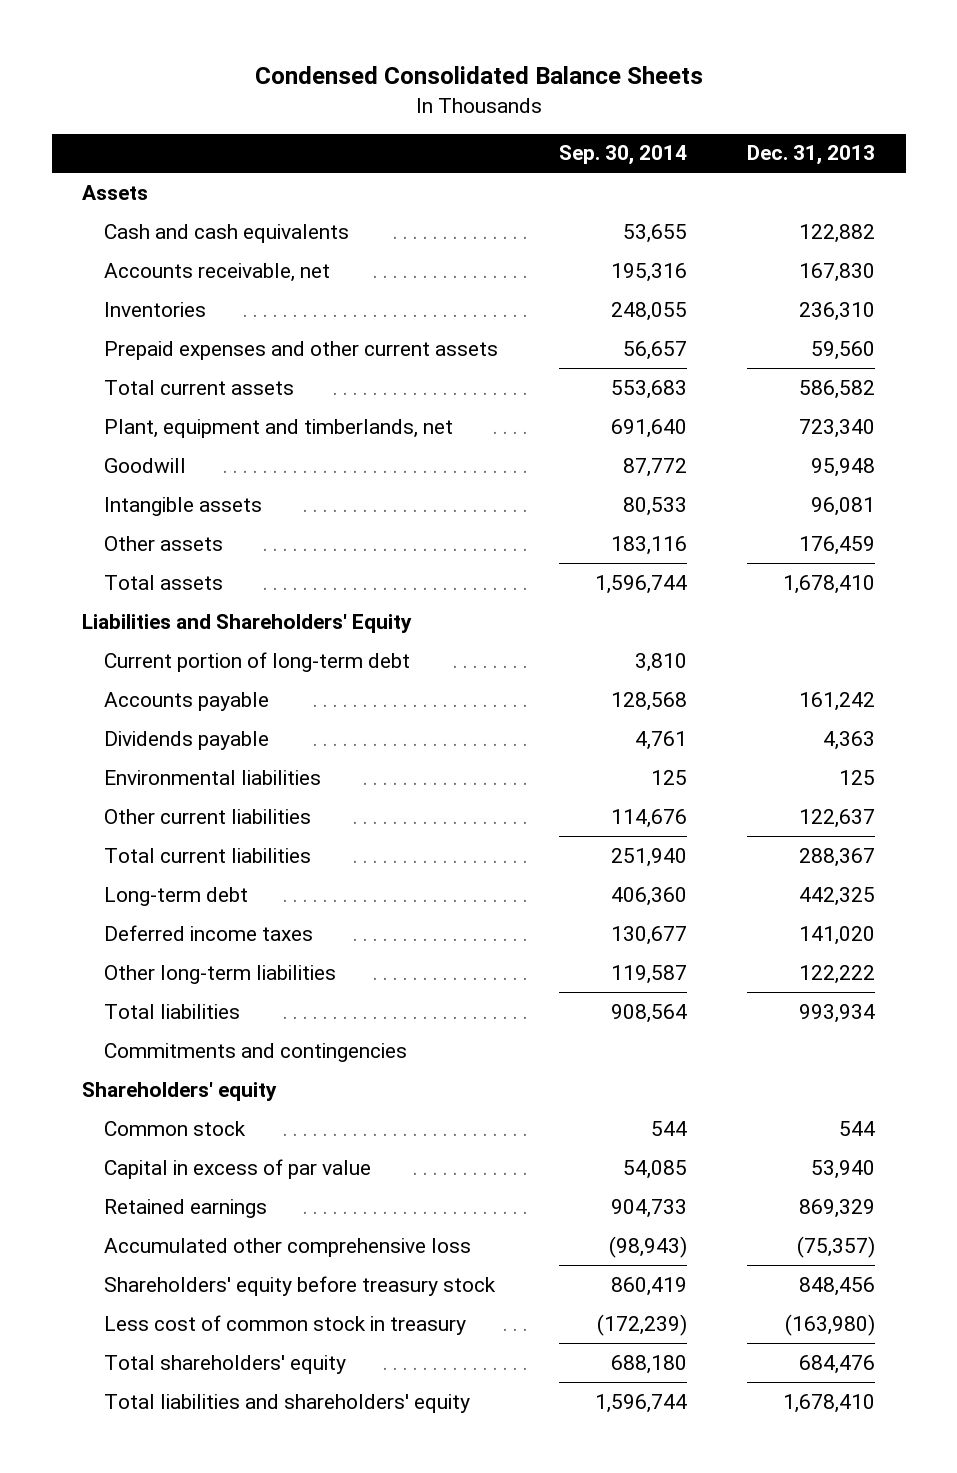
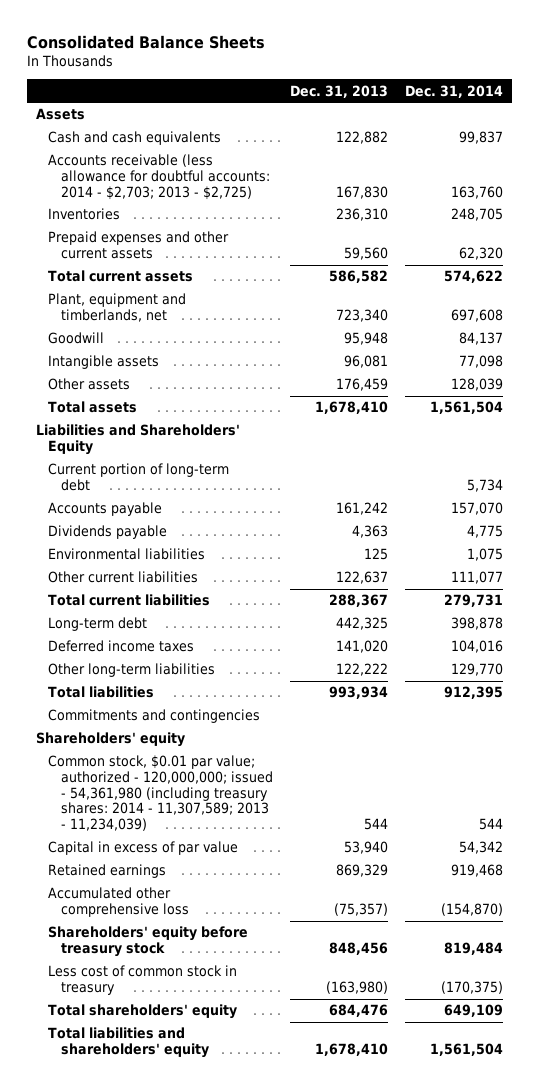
[254,66,703,85] Condensed Consolidated Balance Sheets -> [26,34,265,49] Consolidated Balance Sheets
[558,145,687,166] Sep. 30, 2014 -> none
none -> [405,84,504,98] Dec. 31, 2014
[103,262,330,282] Accounts receivable, net -> [48,154,270,200] Accounts receivable (less allowance for doubtful accounts: 2014 - $2,703; 2013 - $2,725)
[103,1120,246,1136] Common stock -> [48,755,273,831] Common stock, $0.01 par value; authorized - 120,000,000; issued - 54,361,980 (including treasury shares: 2014 - 11,307,589; 2013 - 11,234,039)

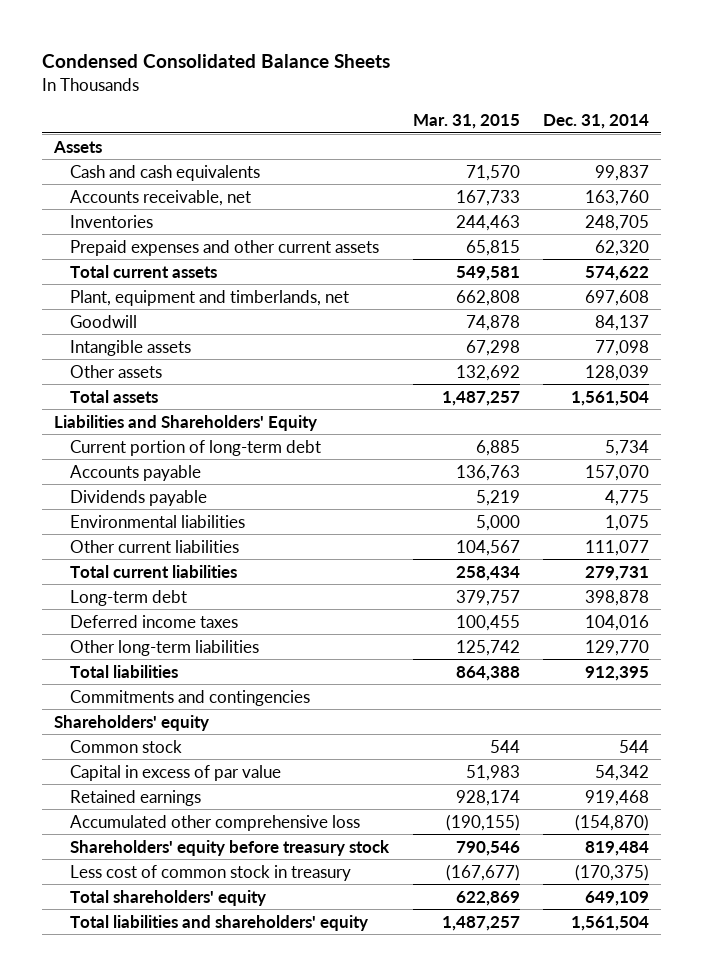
[26,34,265,49] Consolidated Balance Sheets -> [42,54,391,69] Condensed Consolidated Balance Sheets
[290,84,389,98] Dec. 31, 2013 -> none
none -> [412,113,520,129] Mar. 31, 2015
[48,154,270,200] Accounts receivable (less allowance for doubtful accounts: 2014 - $2,703; 2013 - $2,725) -> [70,189,252,206] Accounts receivable, net
[48,755,273,831] Common stock, $0.01 par value; authorized - 120,000,000; issued - 54,361,980 (including treasury shares: 2014 - 11,307,589; 2013 - 11,234,039) -> [70,739,183,753] Common stock

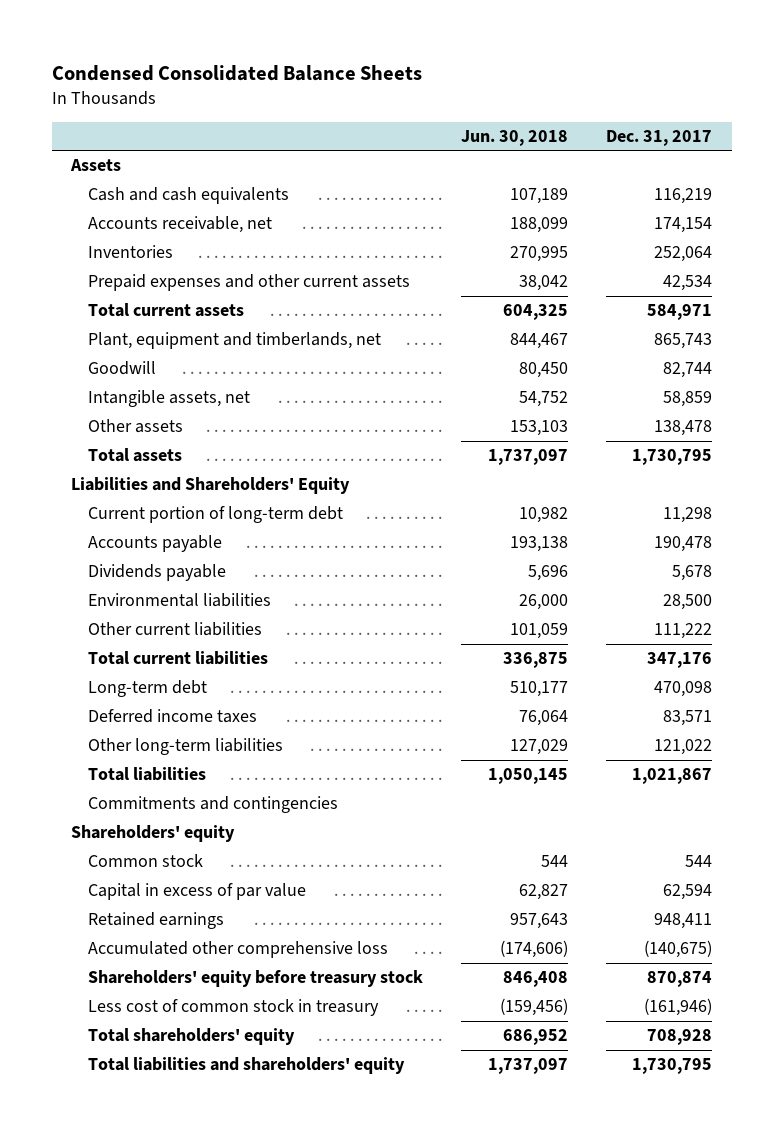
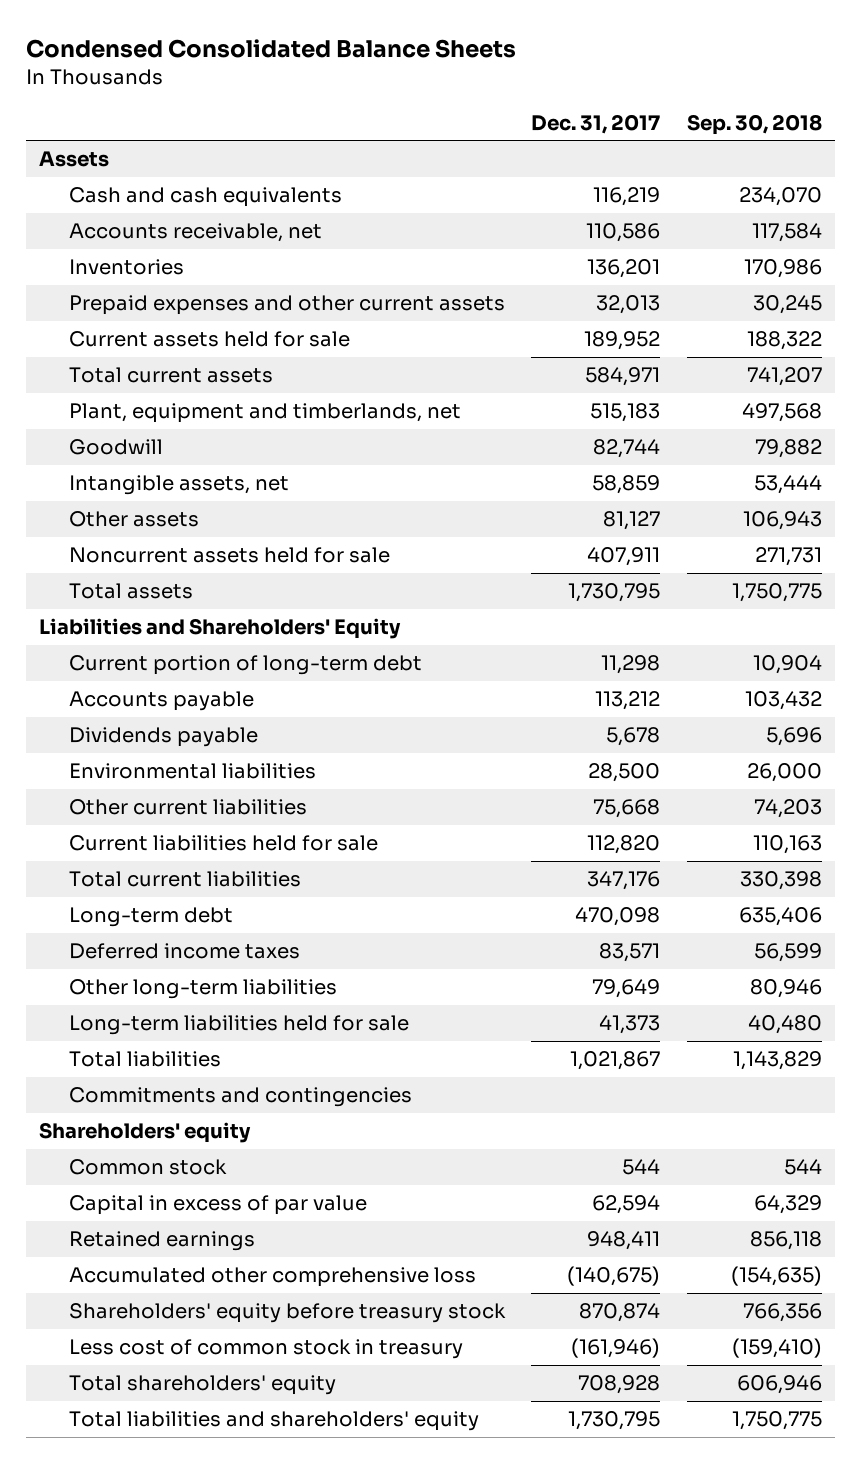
[461,129,569,146] Jun. 30, 2018 -> none
none -> [686,113,822,135] Sep. 30, 2018
[654,217,713,234] 174,154 -> [586,223,661,243] 110,586
[654,246,713,263] 252,064 -> [587,259,661,279] 136,201
[663,275,713,292] 42,534 -> [596,295,661,315] 32,013
none -> [68,331,350,348] Current assets held for sale
[654,333,713,350] 865,743 -> [590,403,661,423] 515,183
[654,420,713,437] 138,478 -> [603,511,661,531] 81,127
none -> [68,547,390,564] Noncurrent assets held for sale
[654,536,713,553] 190,478 -> [595,691,661,711] 113,212
[654,623,713,640] 111,222 -> [593,799,661,819] 75,668
none -> [68,835,378,852] Current liabilities held for sale
[654,739,713,756] 121,022 -> [592,979,661,999] 79,649
none -> [68,1015,409,1036] Long-term liabilities held for sale

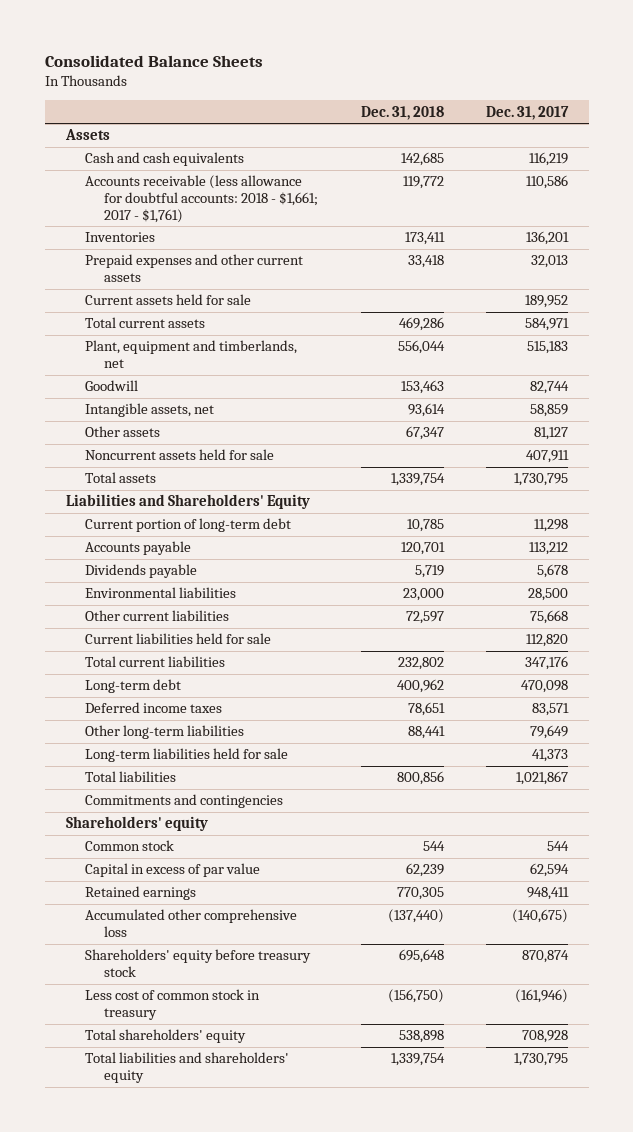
[25,38,516,58] Condensed Consolidated Balance Sheets -> [44,54,263,67] Consolidated Balance Sheets
[686,113,822,135] Sep. 30, 2018 -> none
none -> [360,105,444,120] Dec. 31, 2018
[68,223,322,243] Accounts receivable, net -> [85,175,319,223] Accounts receivable (less allowance for doubtful accounts: 2018 - $1,661; 2017 - $1,761)

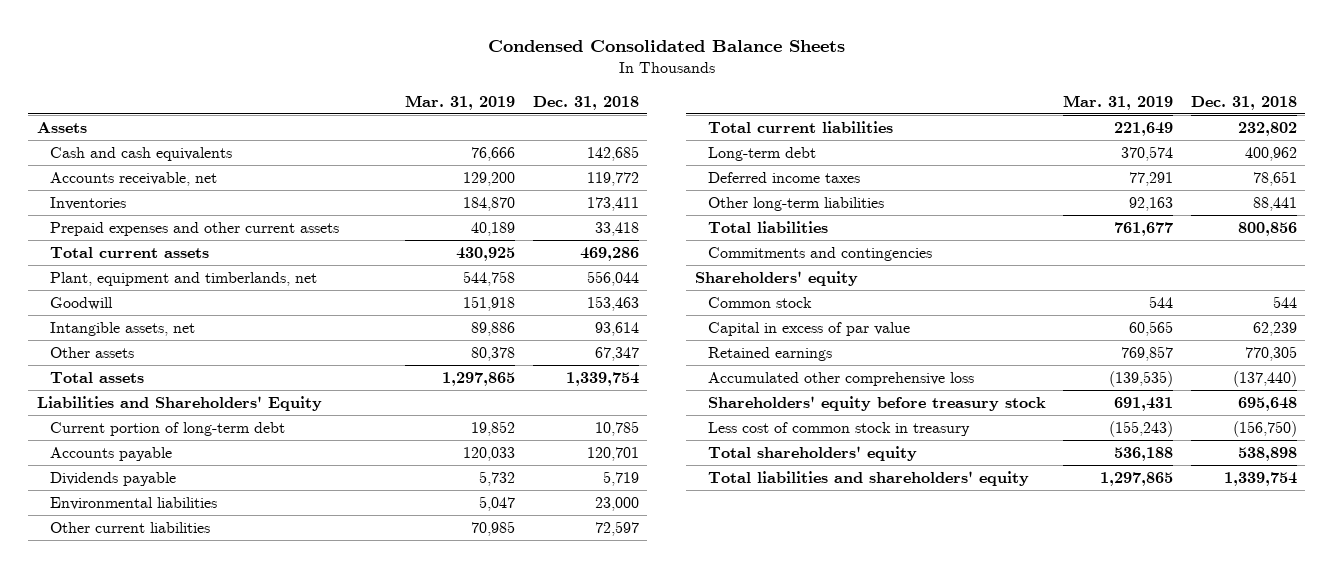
[44,54,263,67] Consolidated Balance Sheets -> [487,40,845,53] Condensed Consolidated Balance Sheets
[485,105,569,120] Dec. 31, 2017 -> none
none -> [405,94,516,110] Mar. 31, 2019
[85,175,319,223] Accounts receivable (less allowance for doubtful accounts: 2018 - $1,661; 2017 - $1,761) -> [49,171,217,186] Accounts receivable, net
[85,294,252,306] Current assets held for sale -> none
[85,449,275,461] Noncurrent assets held for sale -> none
[85,633,272,645] Current liabilities held for sale -> none
[85,748,289,763] Long-term liabilities held for sale -> none

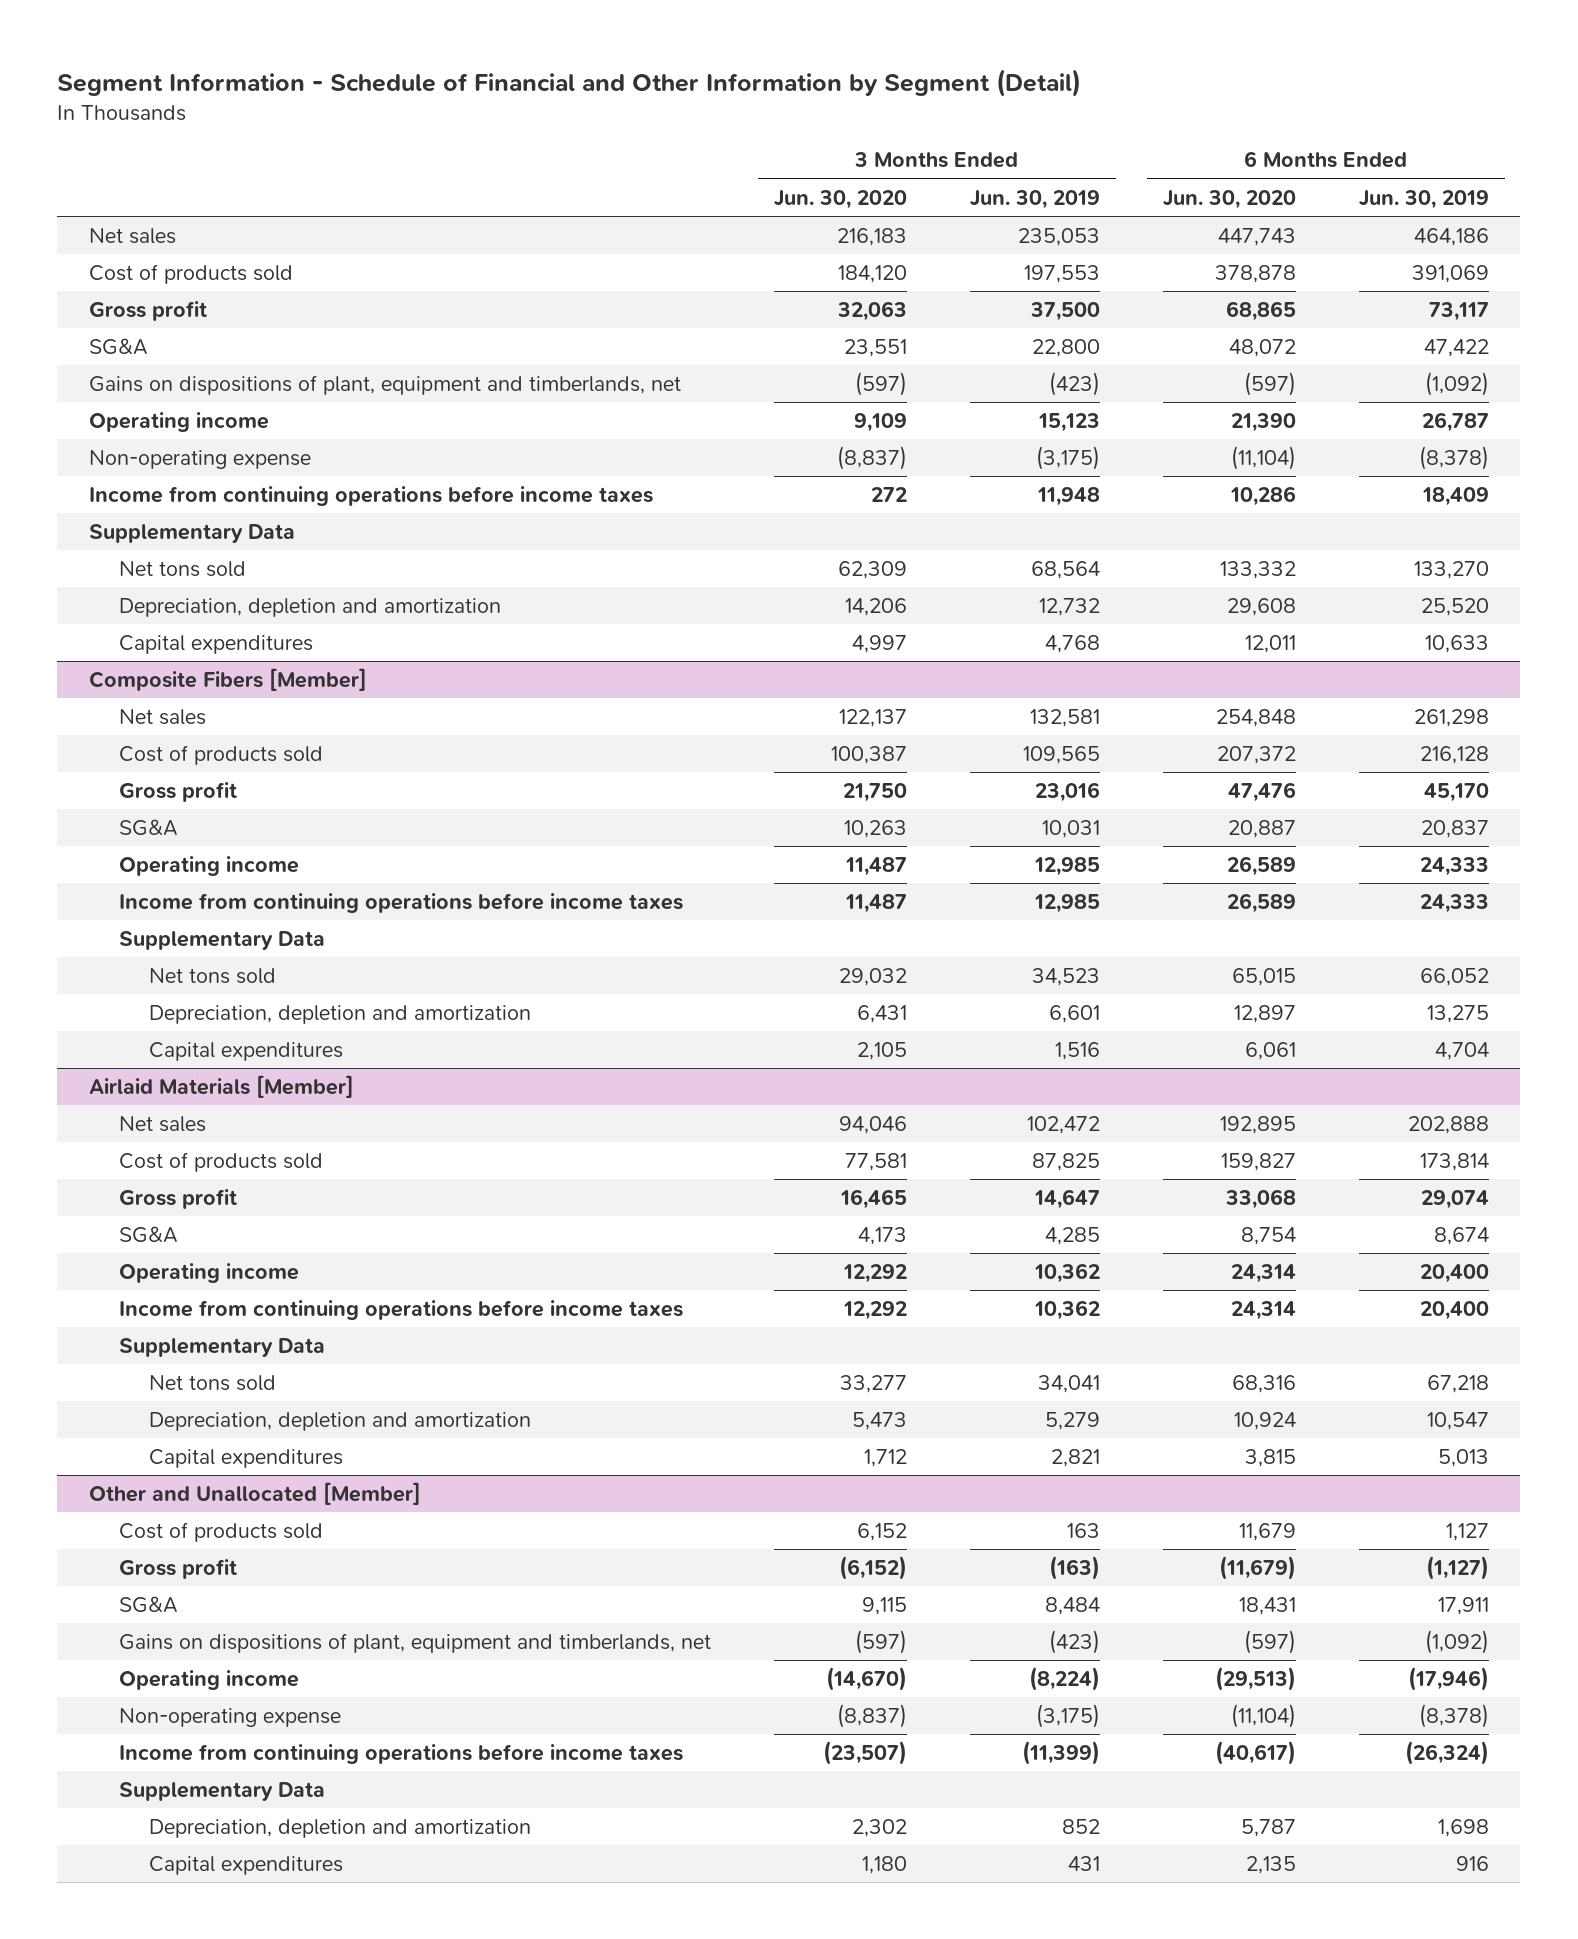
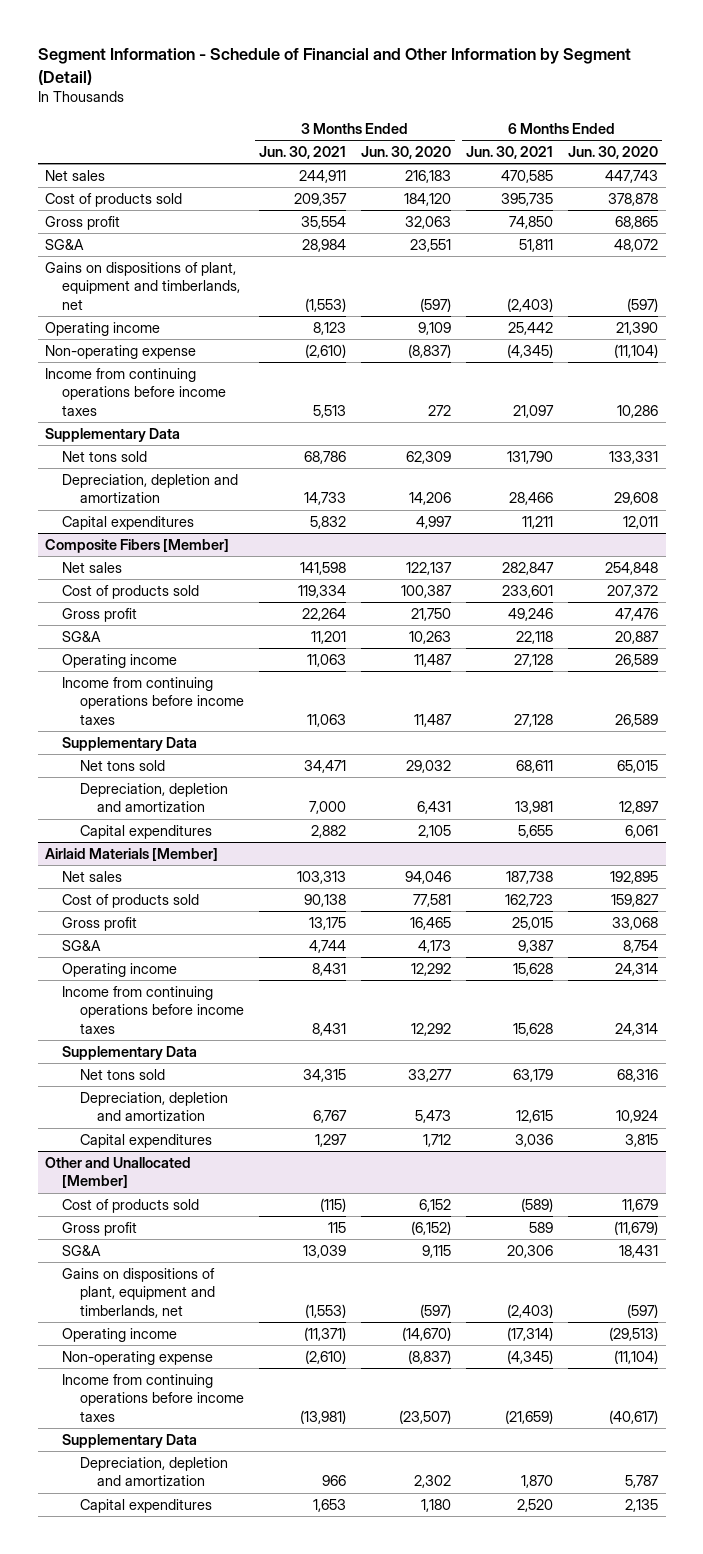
[970,189,1101,209] Jun. 30, 2019 -> none
[1359,189,1490,209] Jun. 30, 2019 -> none
none -> [258,146,346,160] Jun. 30, 2021
none -> [466,146,554,160] Jun. 30, 2021
[1220,561,1297,580] 133,332 -> [609,450,659,464] 133,331

